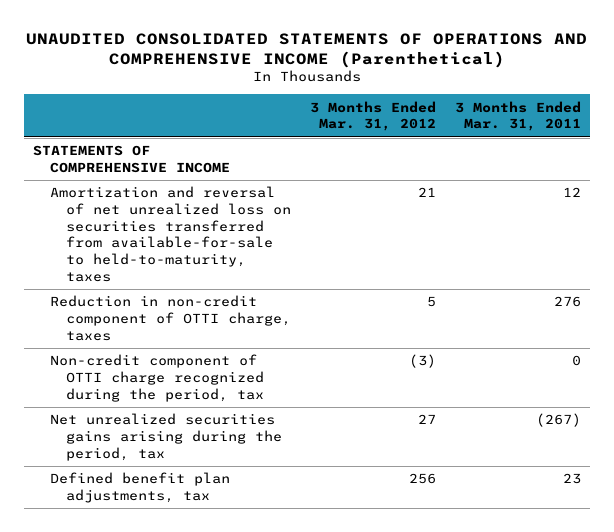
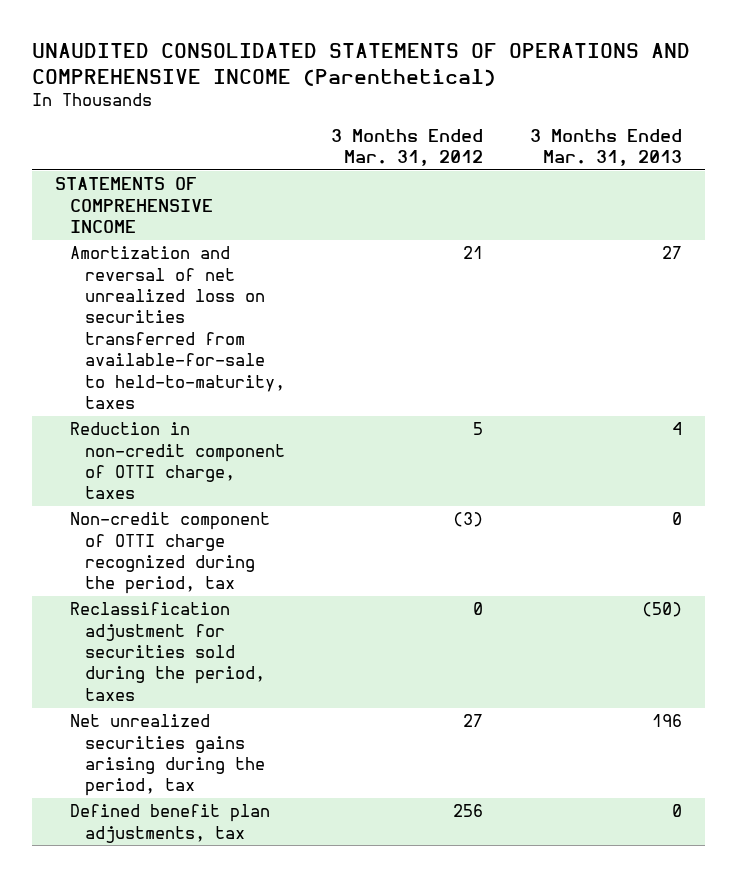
[455,100,582,132] 3 Months Ended Mar. 31, 2011 -> none
none -> [529,128,682,166] 3 Months Ended Mar. 31, 2013
none -> [70,602,266,701] Reclassification adjustment for securities sold during the period, taxes

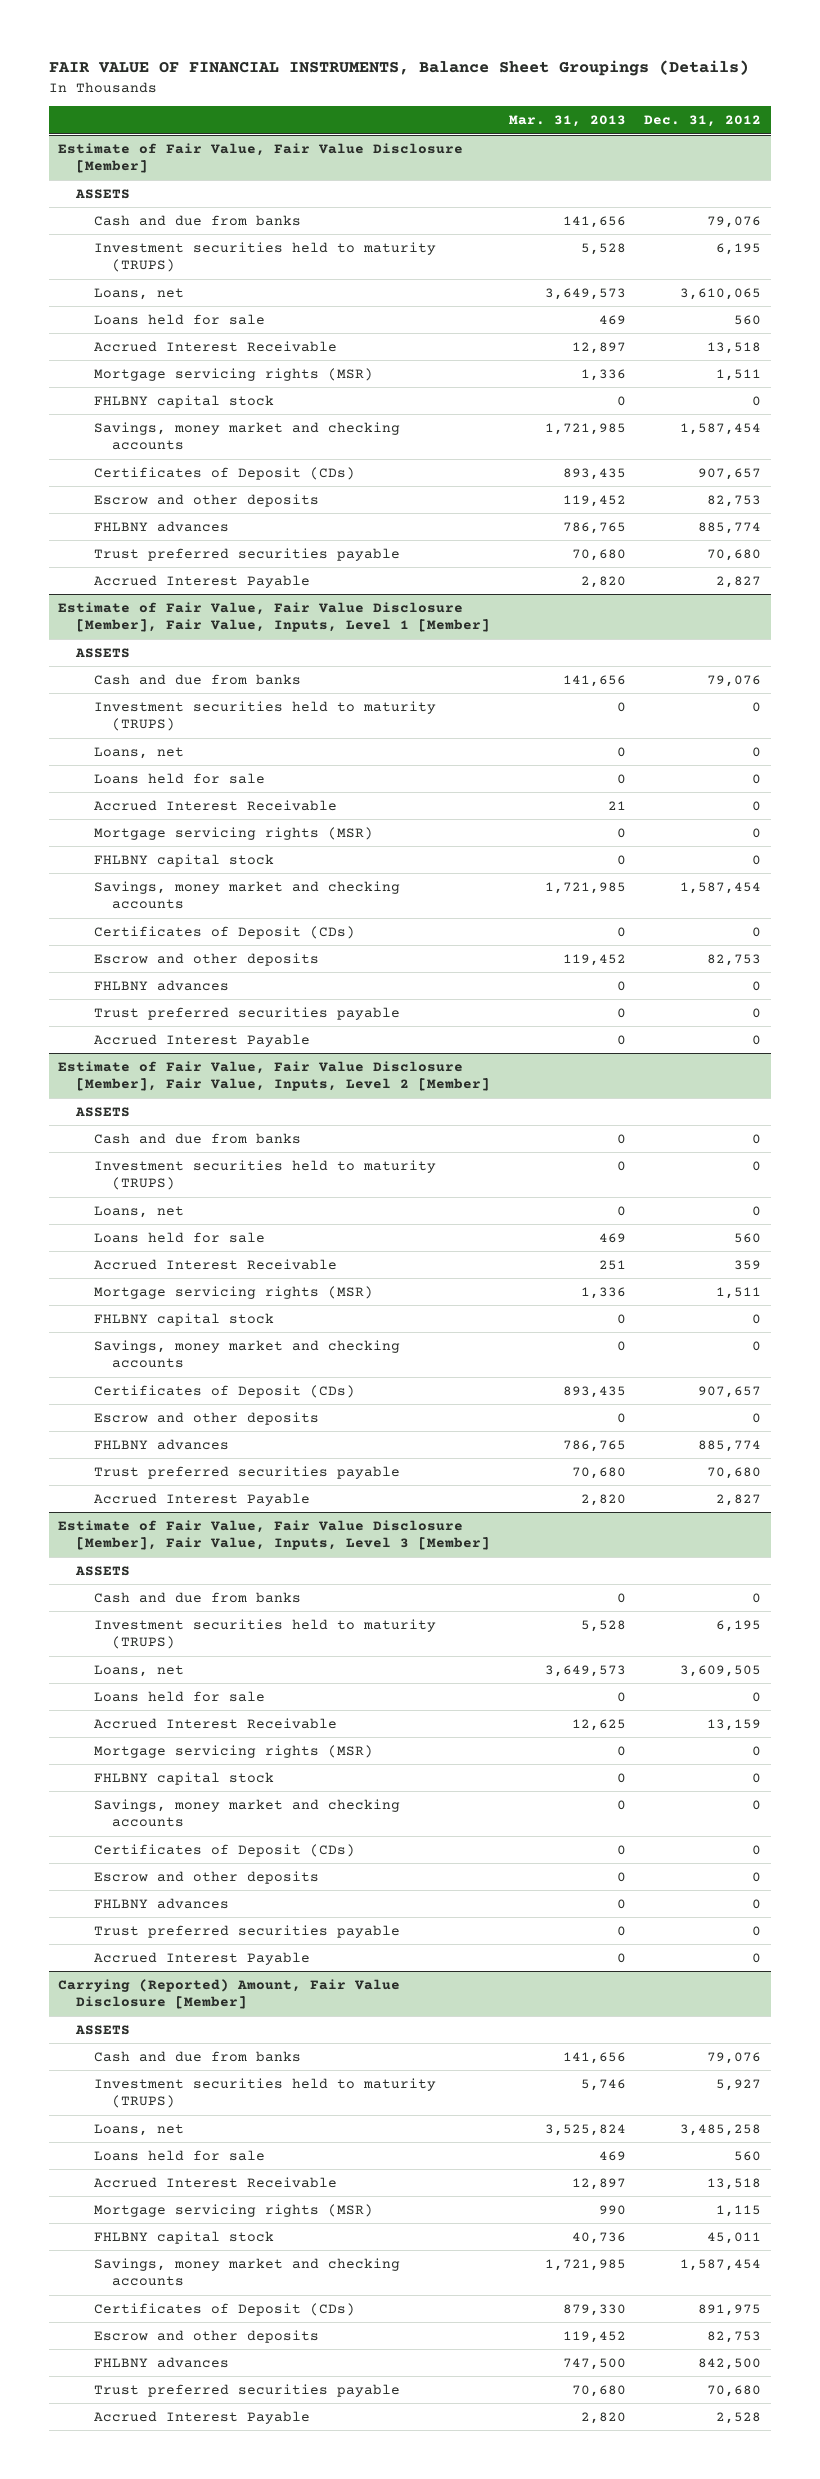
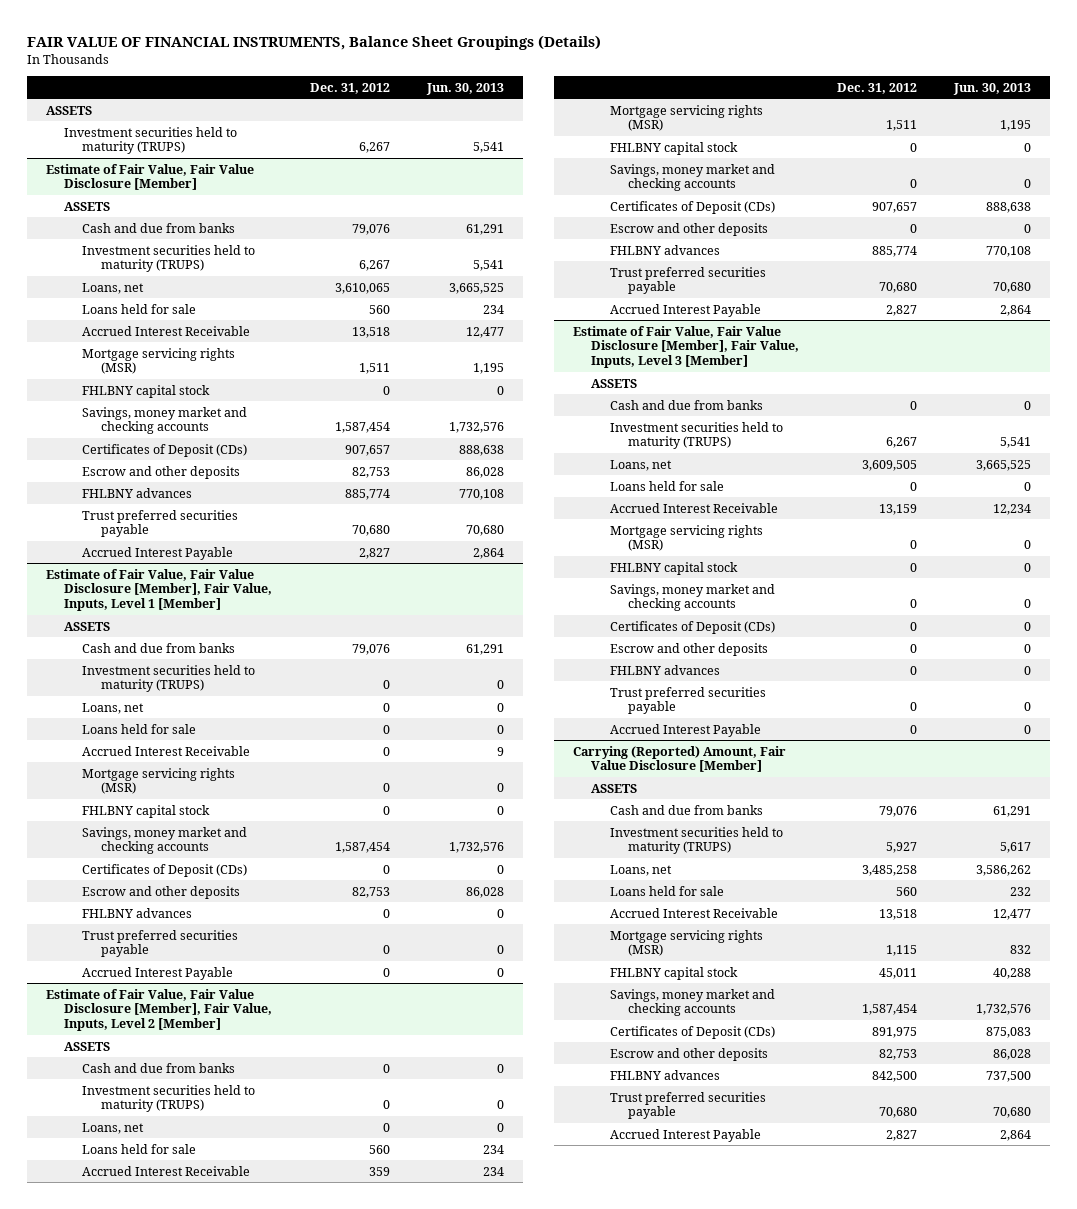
[508,115,626,128] Mar. 31, 2013 -> none
none -> [426,82,505,95] Jun. 30, 2013
none -> [45,105,92,115] ASSETS
none -> [64,126,238,155] Investment securities held to maturity (TRUPS)
[716,242,762,255] 6,195 -> [358,260,390,272] 6,267
[716,1619,762,1632] 6,195 -> [885,437,917,449] 6,267
[716,2411,762,2424] 2,528 -> [885,1129,917,1141] 2,827

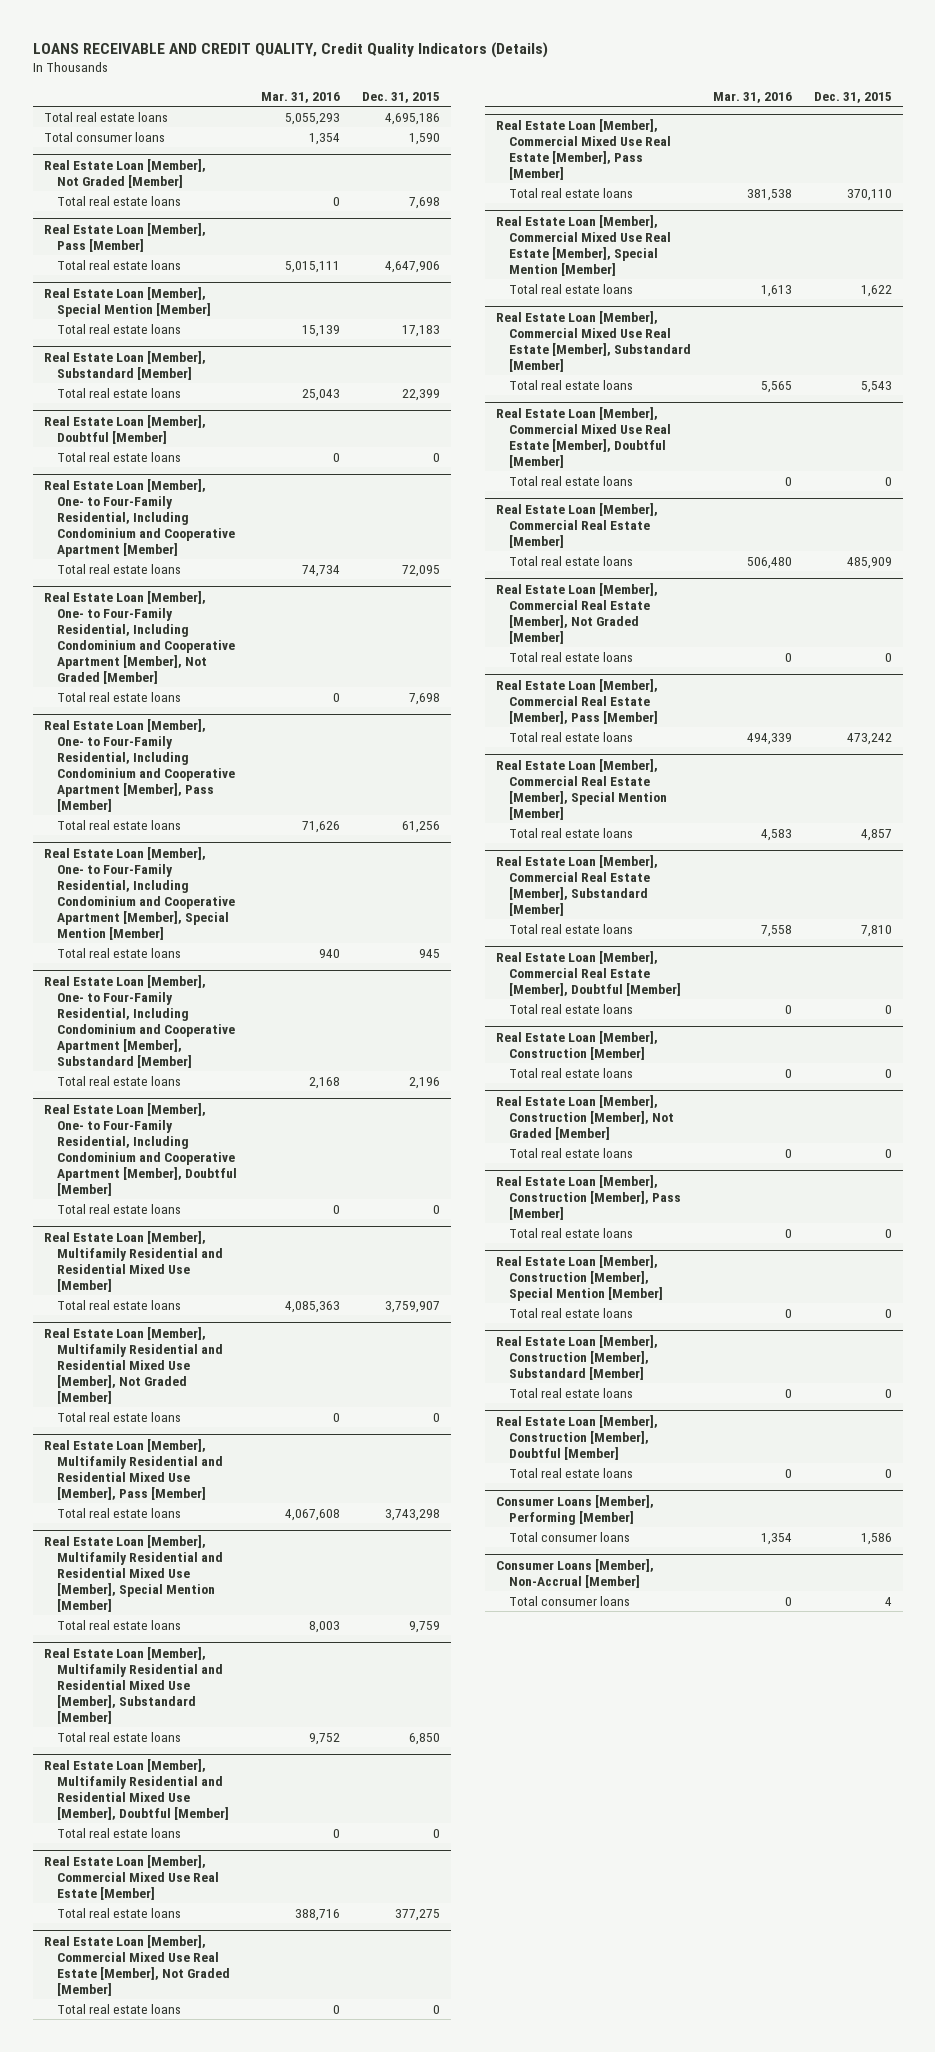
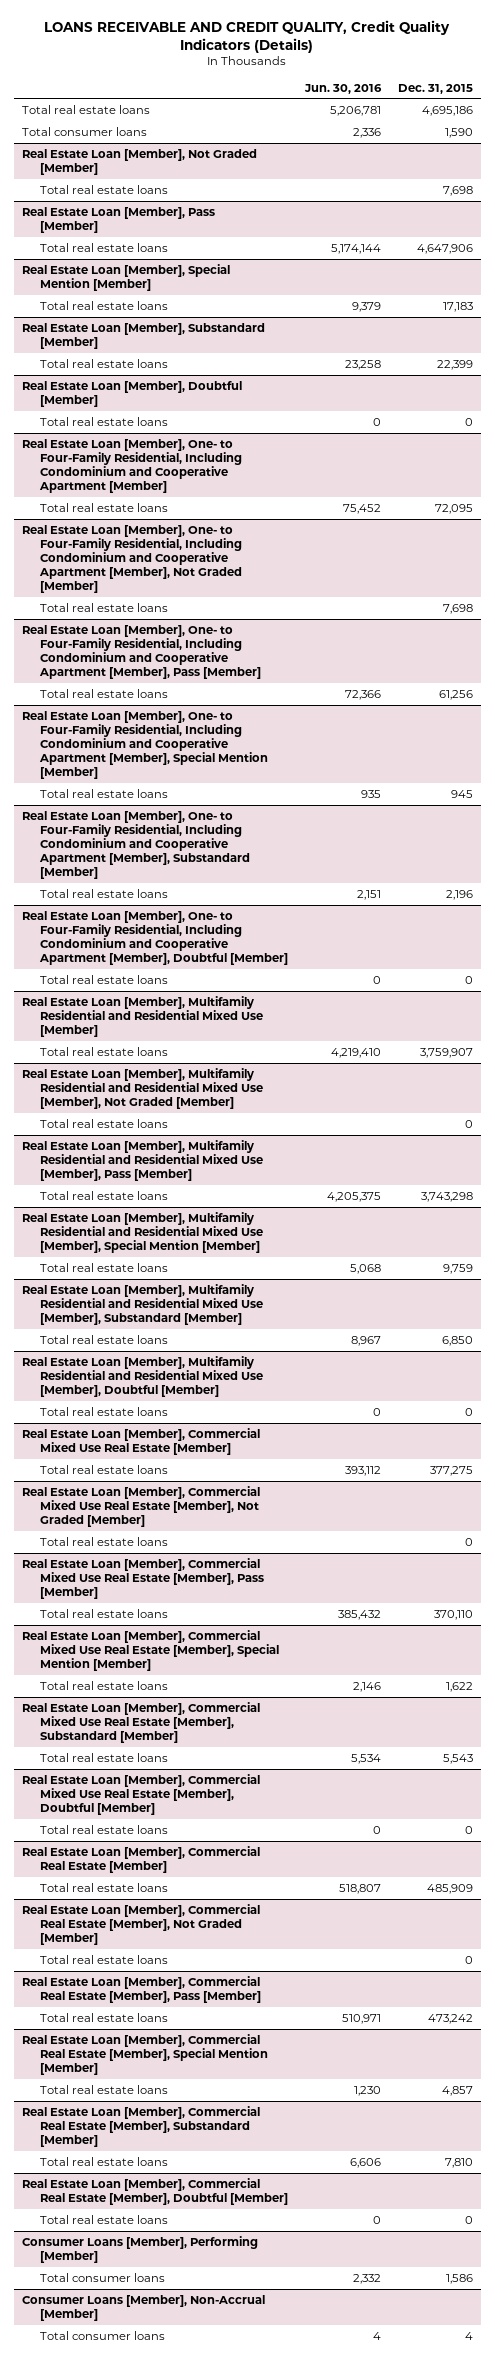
[260,92,340,104] Mar. 31, 2016 -> none
none -> [303,83,382,94] Jun. 30, 2016
[495,1031,658,1060] Real Estate Loan [Member], Construction [Member] -> none
[509,1068,634,1079] Total real estate loans -> none
[495,1095,675,1140] Real Estate Loan [Member], Construction [Member], Not Graded [Member] -> none
[509,1148,634,1159] Total real estate loans -> none
[495,1175,682,1220] Real Estate Loan [Member], Construction [Member], Pass [Member] -> none
[509,1228,634,1239] Total real estate loans -> none
[495,1255,664,1301] Real Estate Loan [Member], Construction [Member], Special Mention [Member] -> none
[509,1308,634,1319] Total real estate loans -> none
[495,1335,658,1380] Real Estate Loan [Member], Construction [Member], Substandard [Member] -> none
[509,1388,634,1399] Total real estate loans -> none
[495,1415,658,1460] Real Estate Loan [Member], Construction [Member], Doubtful [Member] -> none
[509,1468,634,1479] Total real estate loans -> none

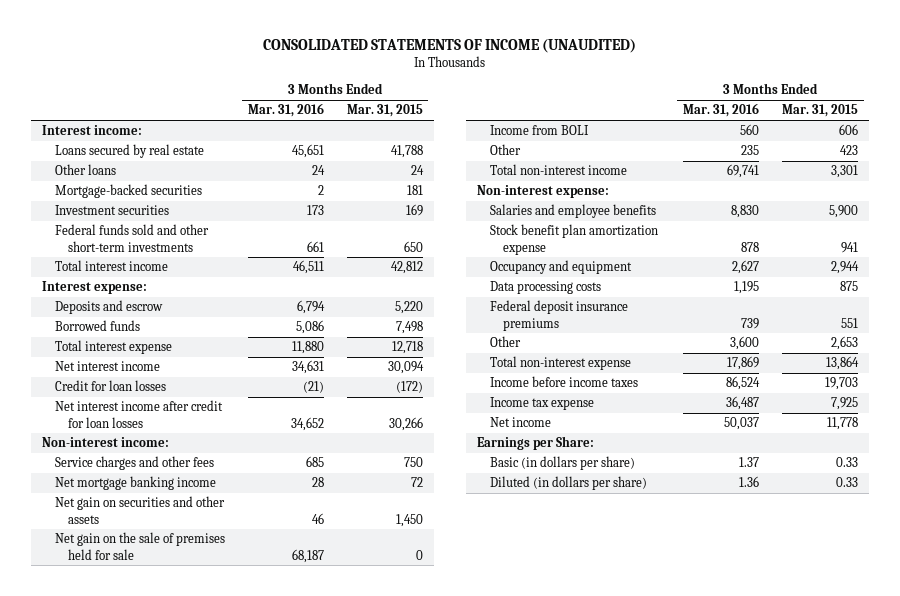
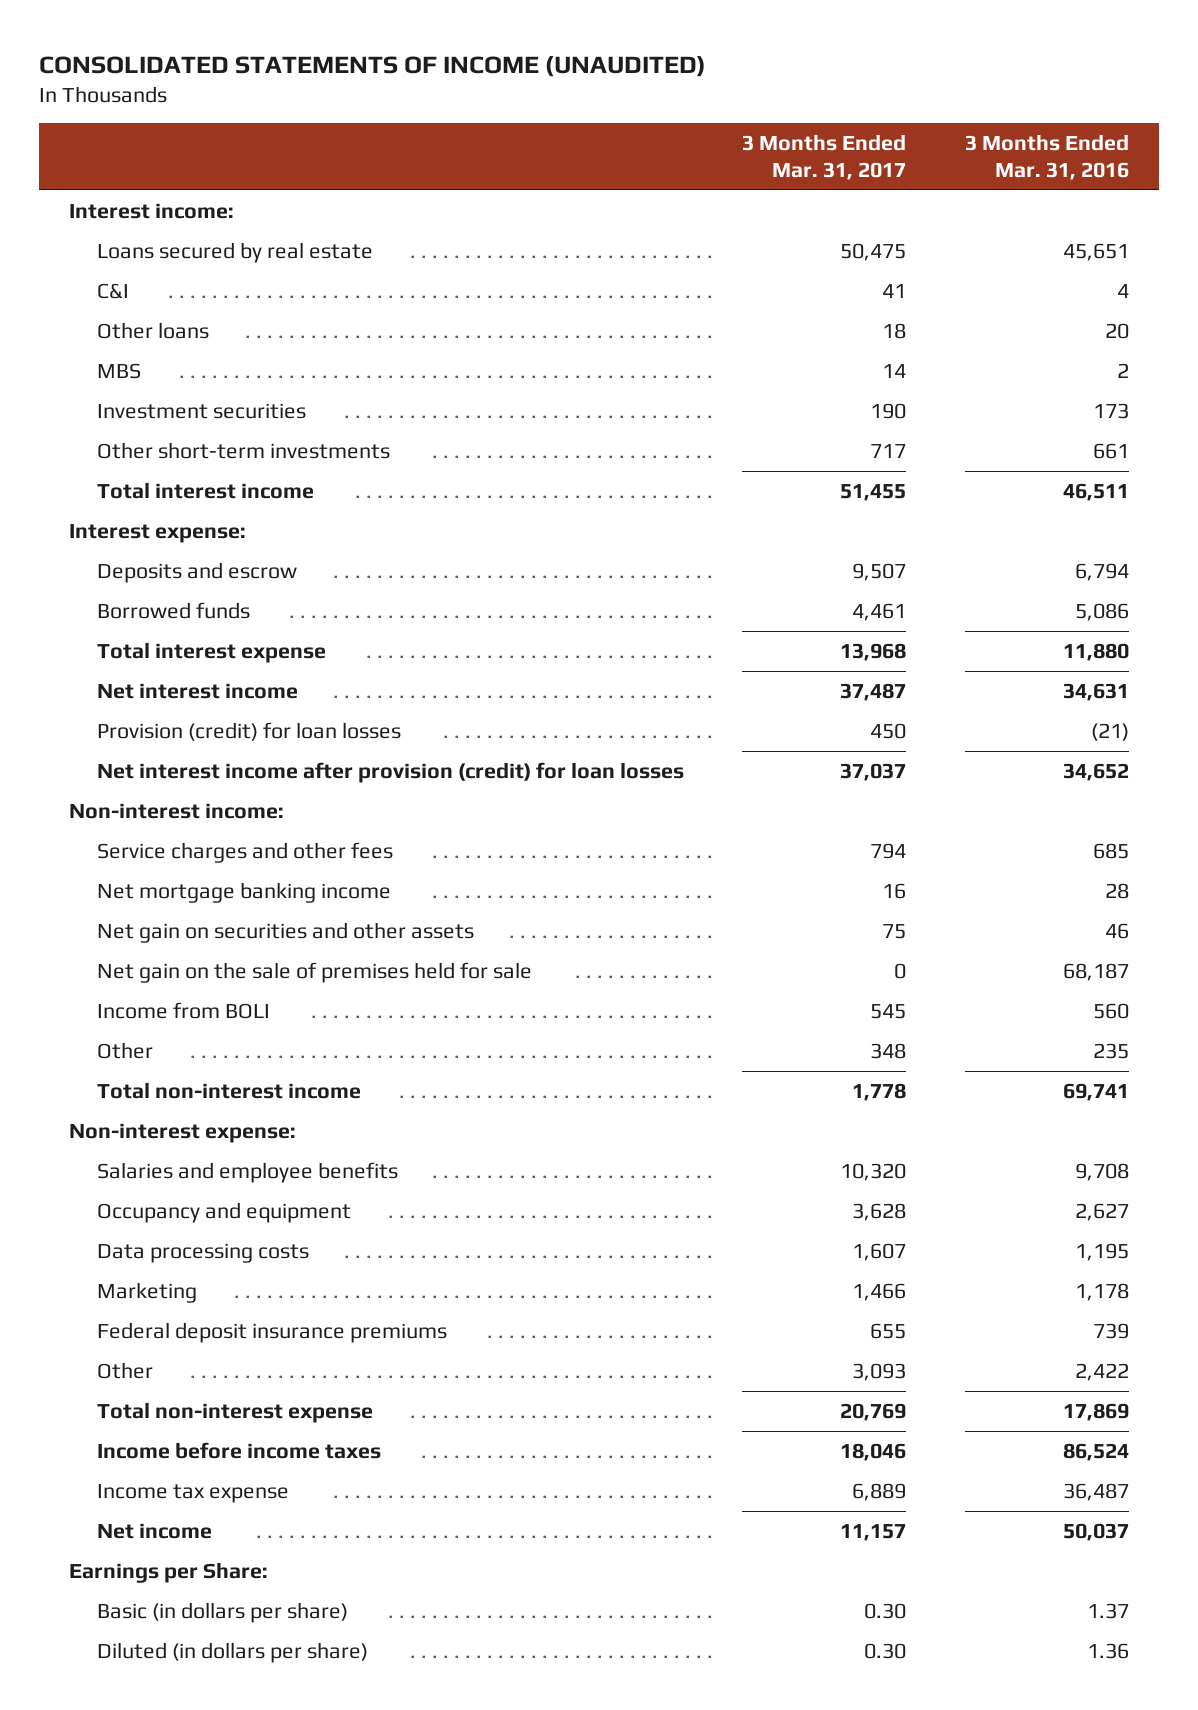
[346,104,423,118] Mar. 31, 2015 -> none
none -> [742,134,907,180] 3 Months Ended Mar. 31, 2017
none -> [96,283,129,300] C&I
[311,165,325,176] 24 -> [1105,323,1130,340] 20
[54,184,202,199] Mortgage-backed securities -> [96,363,141,380] MBS
[54,224,209,252] Federal funds sold and other short-term investments -> [96,442,390,460] Other short-term investments
[54,380,166,392] Credit for loan losses -> [96,722,401,742] Provision (credit) for loan losses
[54,400,223,428] Net interest income after credit for loan losses -> [96,762,684,784] Net interest income after provision (credit) for loan losses
[490,224,659,255] Stock benefit plan amortization expense -> none
[731,205,760,219] 8,830 -> [1075,1163,1130,1182] 9,708
none -> [96,1282,197,1304] Marketing
[730,336,760,351] 3,600 -> [1075,1363,1130,1382] 2,422

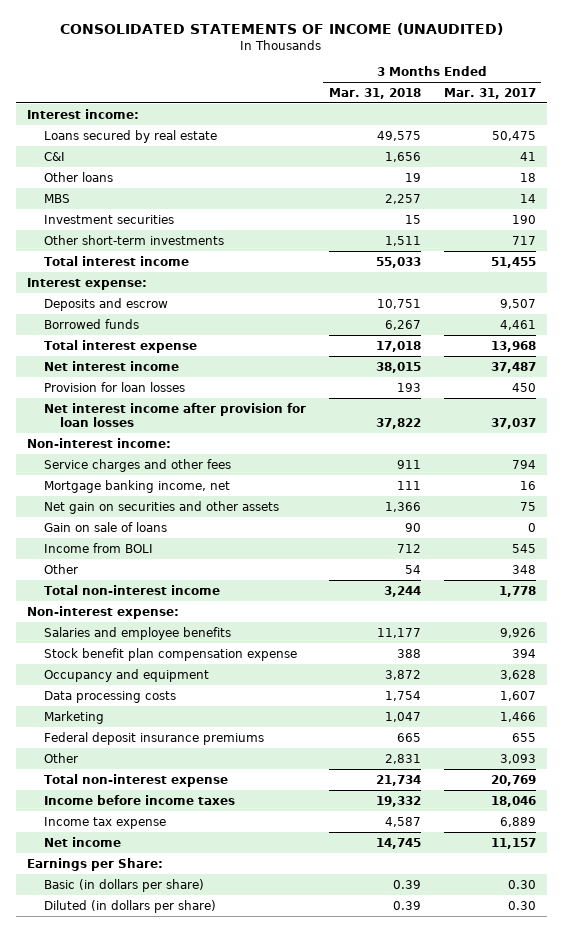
[965,134,1130,180] 3 Months Ended Mar. 31, 2016 -> none
none -> [328,87,421,99] Mar. 31, 2018
[96,722,401,742] Provision (credit) for loan losses -> [43,381,185,392] Provision for loan losses
[96,762,684,784] Net interest income after provision (credit) for loan losses -> [43,402,306,428] Net interest income after provision for loan losses
[96,882,391,904] Net mortgage banking income -> [43,479,230,493] Mortgage banking income, net
[96,962,532,984] Net gain on the sale of premises held for sale -> [43,521,167,532] Gain on sale of loans
[840,1163,907,1182] 10,320 -> [499,627,536,638] 9,926
none -> [43,647,297,661] Stock benefit plan compensation expense

